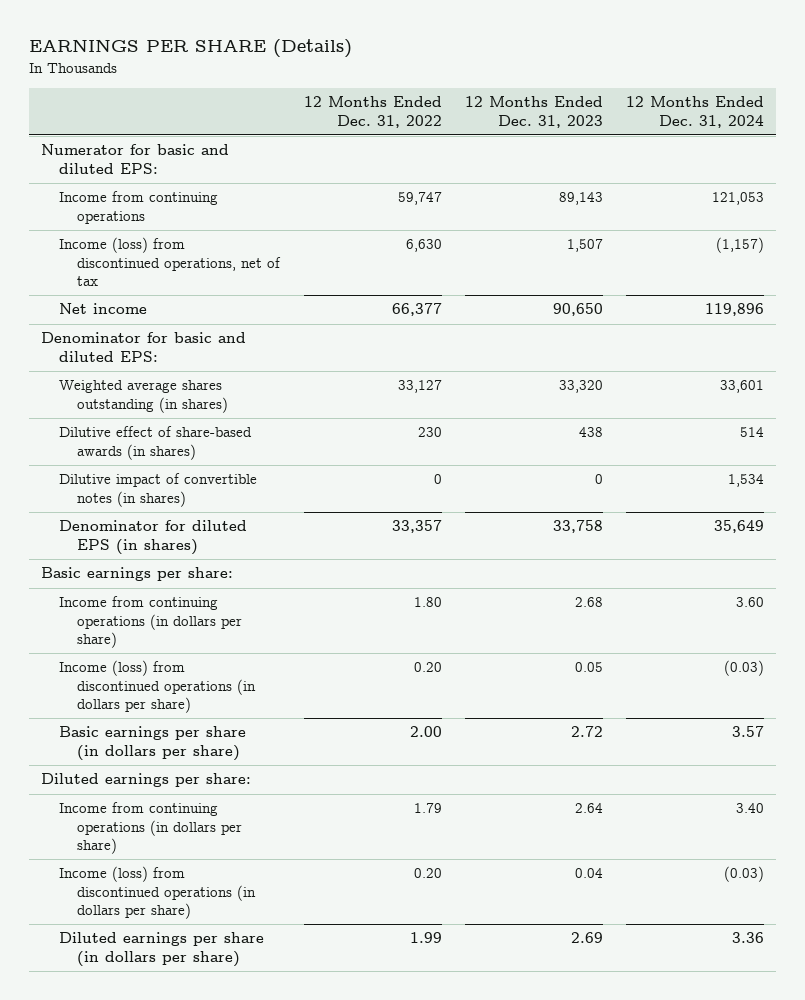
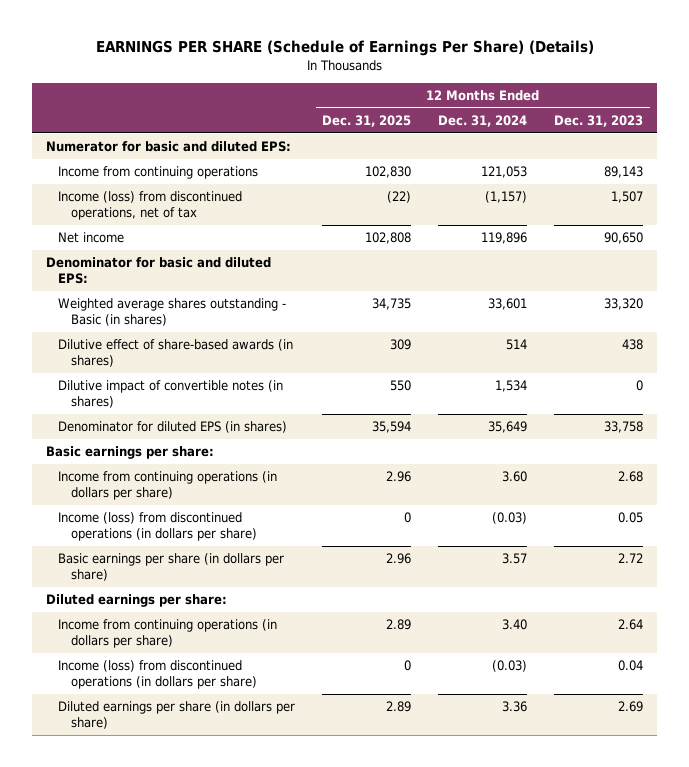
[28,39,352,59] EARNINGS PER SHARE (Details) -> [95,40,594,57] EARNINGS PER SHARE (Schedule of Earnings Per Share) (Details)
[303,96,442,128] 12 Months Ended Dec. 31, 2022 -> none
none -> [322,115,412,128] Dec. 31, 2025
[58,380,229,413] Weighted average shares outstanding (in shares) -> [58,298,287,327] Weighted average shares outstanding - Basic (in shares)

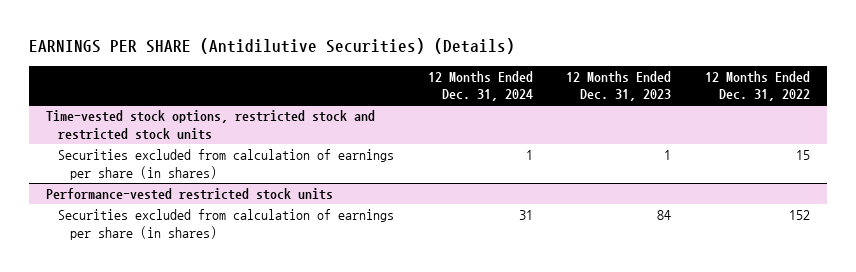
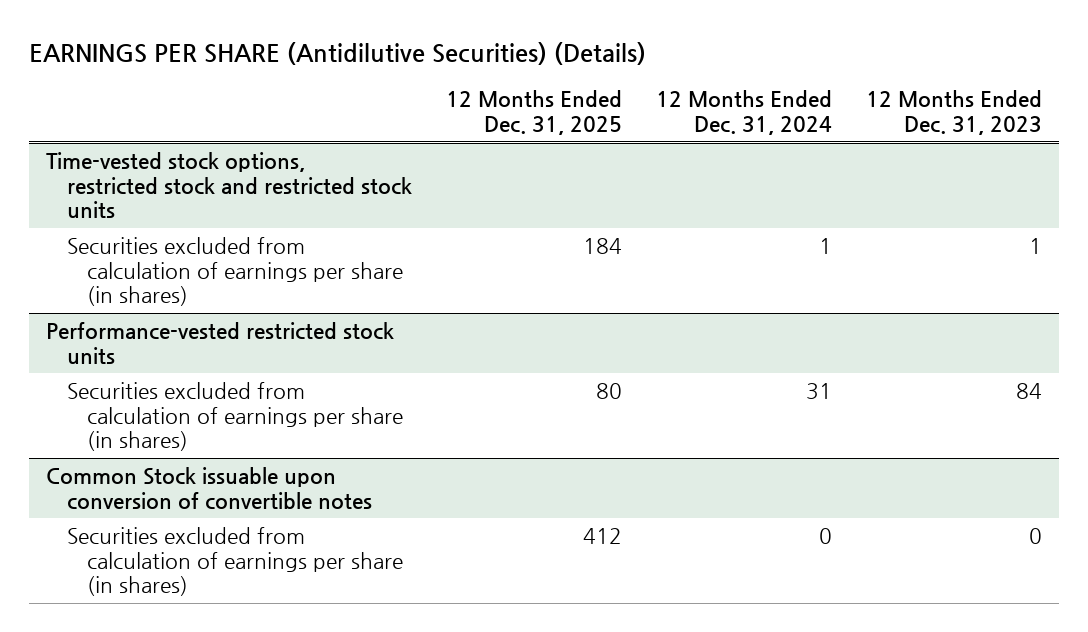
[705,70,811,102] 12 Months Ended Dec. 31, 2022 -> none
none -> [445,90,622,135] 12 Months Ended Dec. 31, 2025
none -> [46,467,372,510] Common Stock issuable upon conversion of convertible notes
none -> [66,527,404,597] Securities excluded from calculation of earnings per share (in shares)

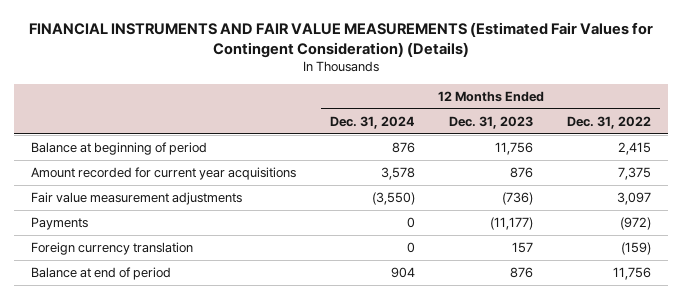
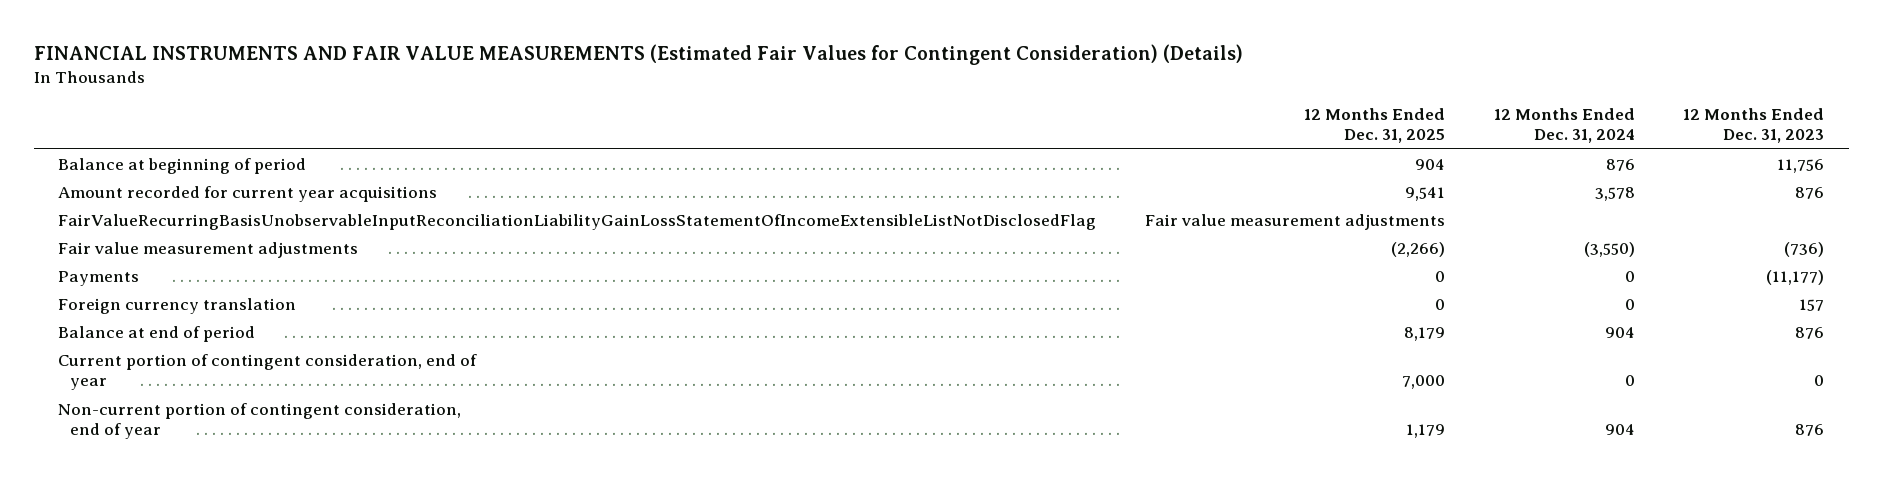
[567,115,652,129] Dec. 31, 2022 -> none
none -> [1303,107,1445,144] 12 Months Ended Dec. 31, 2025
none -> [58,213,1097,230] FairValueRecurringBasisUnobservableInputReconciliationLiabilityGainLossStatementOfIncomeExtensibleListNotDisclosedFlag
none -> [58,353,478,391] Current portion of contingent consideration, end of year
none -> [58,402,462,440] Non-current portion of contingent consideration, end of year

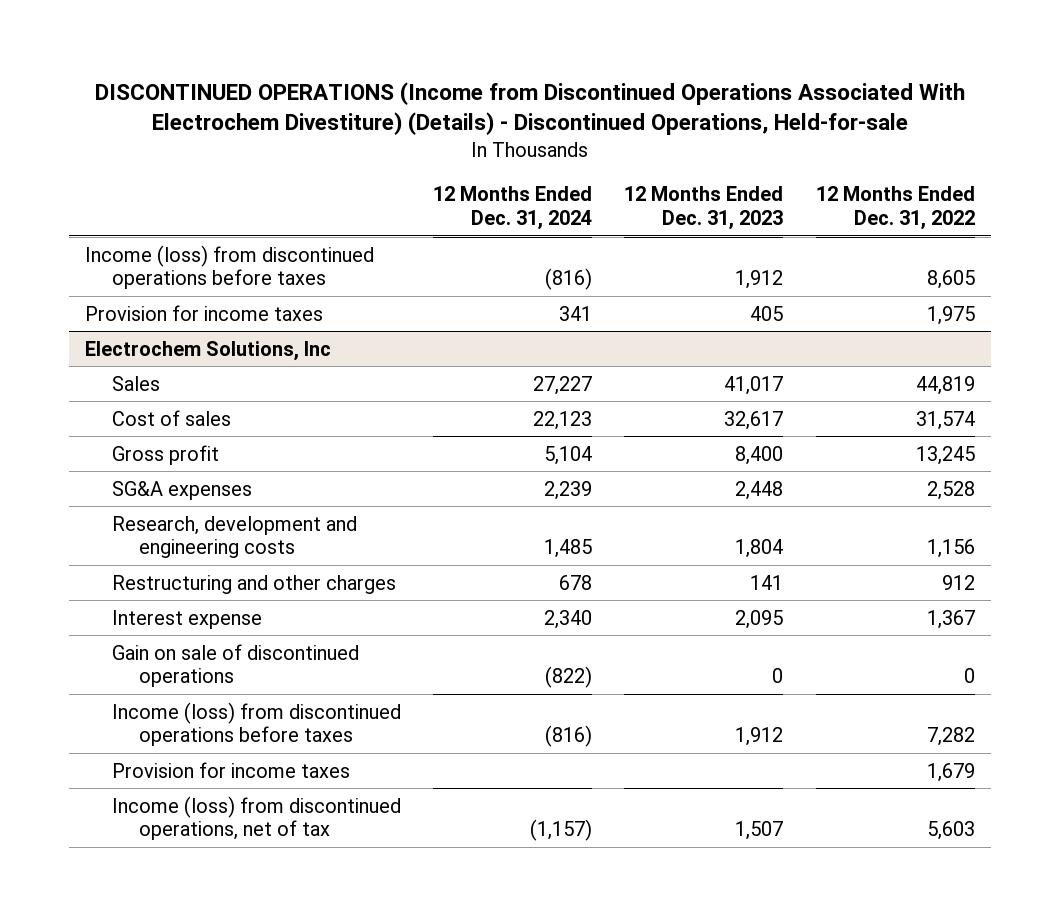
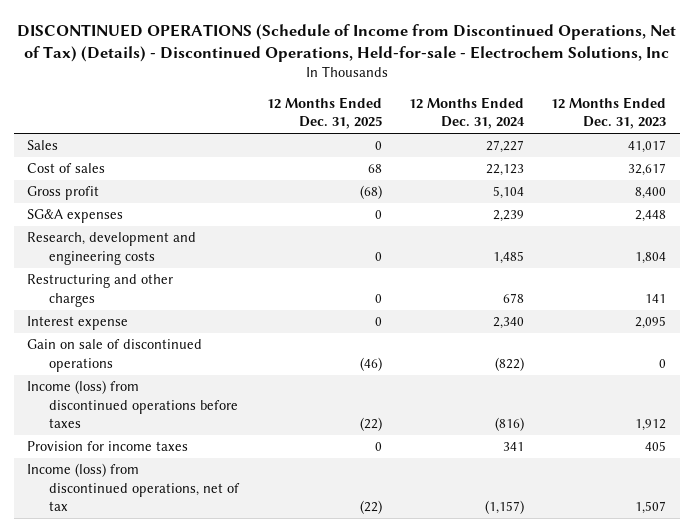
[94,81,965,136] DISCONTINUED OPERATIONS (Income from Discontinued Operations Associated With Electrochem Divestiture) (Details) - Discontinued Operations, Held-for-sale -> [16,23,676,62] DISCONTINUED OPERATIONS (Schedule of Income from Discontinued Operations, Net of Tax) (Details) - Discontinued Operations, Held-for-sale - Electrochem Solutions, Inc
[815,186,975,231] 12 Months Ended Dec. 31, 2022 -> none
none -> [266,96,382,130] 12 Months Ended Dec. 31, 2025
[85,244,375,290] Income (loss) from discontinued operations before taxes -> none
[85,340,332,361] Electrochem Solutions, Inc -> none
[111,761,350,778] Provision for income taxes -> none
[85,304,324,321] Provision for income taxes -> [27,441,189,452] Provision for income taxes

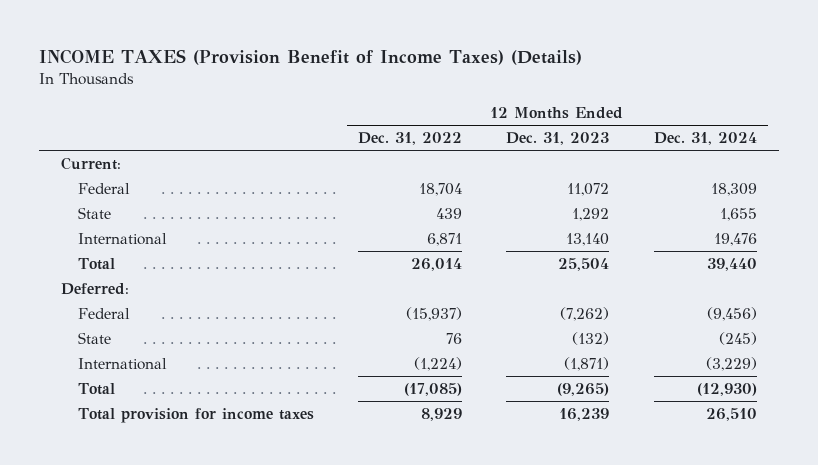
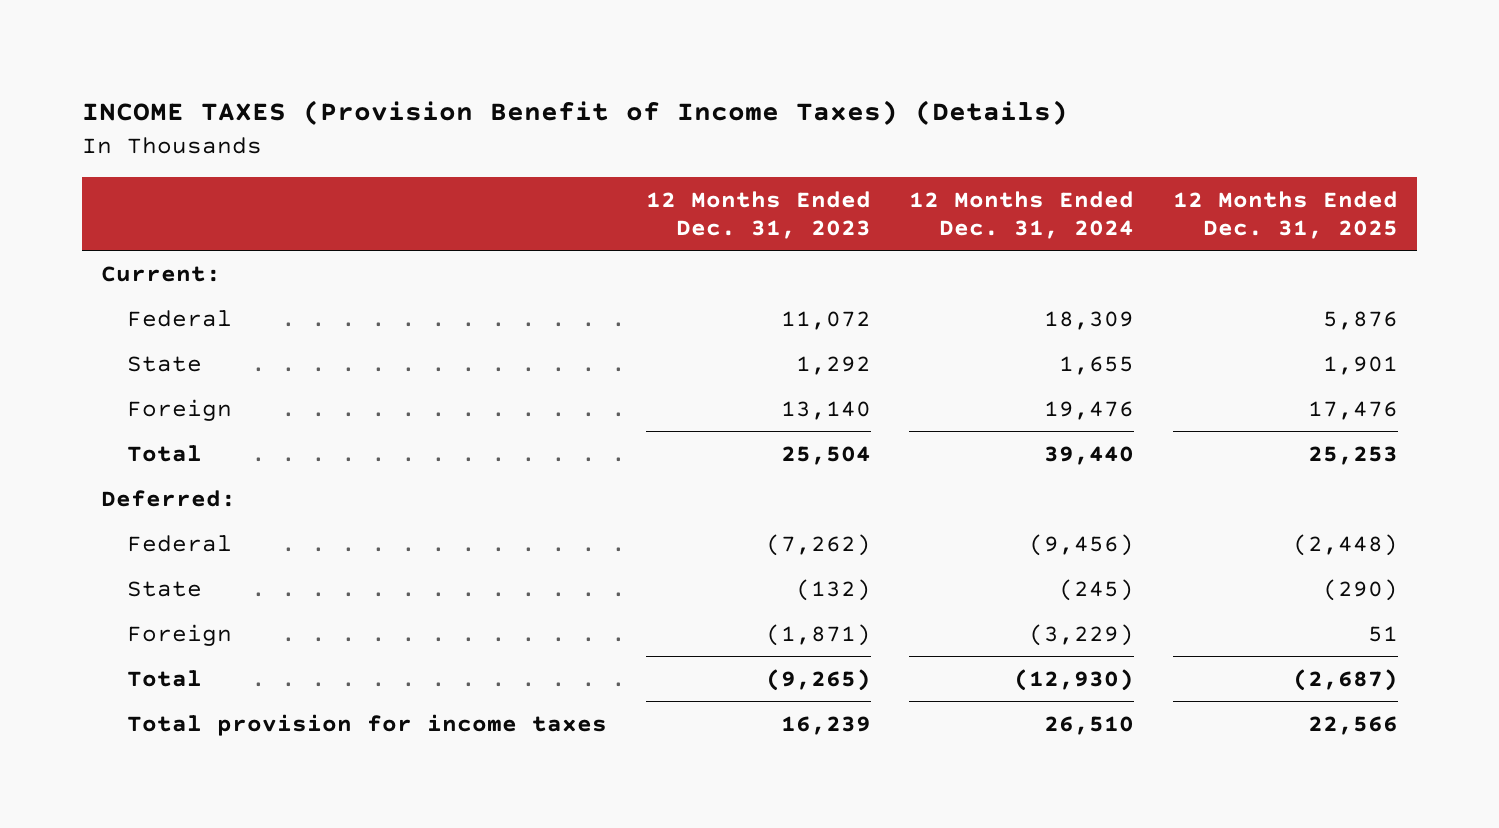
[358,132,463,146] Dec. 31, 2022 -> none
none -> [1172,190,1398,239] 12 Months Ended Dec. 31, 2025
[77,233,167,246] International -> [127,398,233,421] Foreign
[77,358,167,371] International -> [127,623,233,646] Foreign

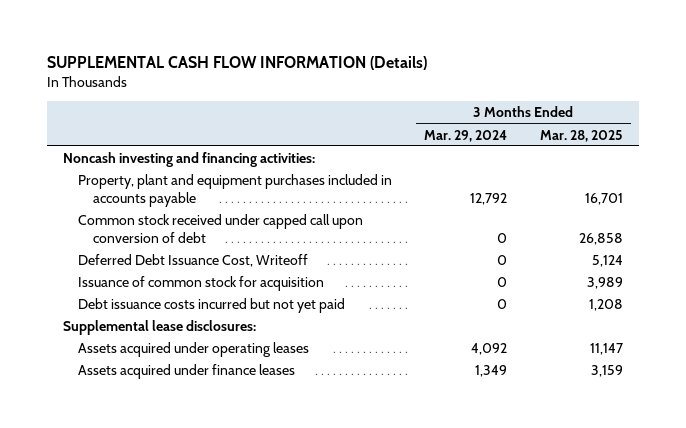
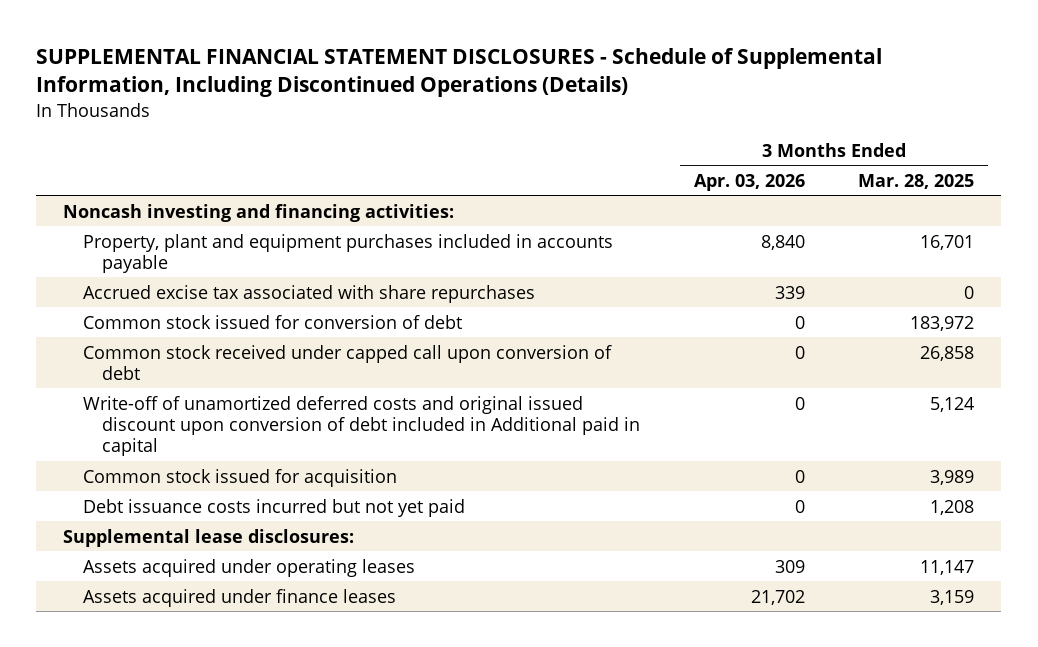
[46,56,427,71] SUPPLEMENTAL CASH FLOW INFORMATION (Details) -> [36,48,883,98] SUPPLEMENTAL FINANCIAL STATEMENT DISCLOSURES - Schedule of Supplemental Information, Including Discontinued Operations (Details)
[424,129,508,142] Mar. 29, 2024 -> none
none -> [693,173,805,191] Apr. 03, 2026
none -> [82,284,535,303] Accrued excise tax associated with share repurchases
none -> [82,314,462,329] Common stock issued for conversion of debt
[77,254,308,268] Deferred Debt Issuance Cost, Writeoff -> [82,395,640,457] Write-off of unamortized deferred costs and original issued discount upon conversion of debt included in Additional paid in capital
[77,276,324,292] Issuance of common stock for acquisition -> [82,468,397,487] Common stock issued for acquisition

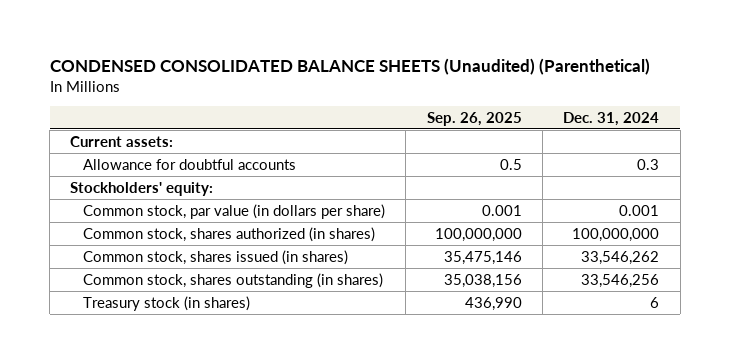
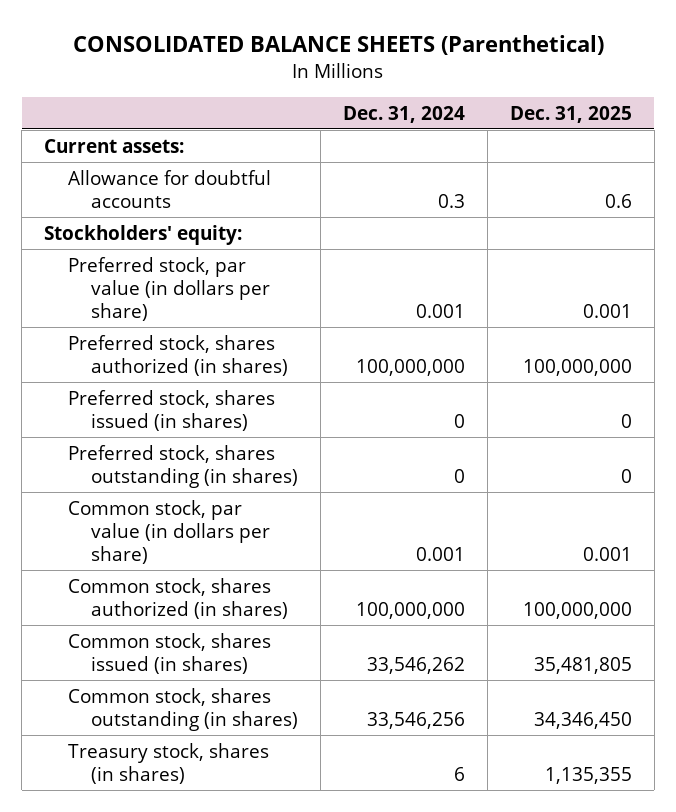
[49,58,650,76] CONDENSED CONSOLIDATED BALANCE SHEETS (Unaudited) (Parenthetical) -> [73,34,605,55] CONSOLIDATED BALANCE SHEETS (Parenthetical)
[426,111,522,126] Sep. 26, 2025 -> none
none -> [509,105,632,123] Dec. 31, 2025
none -> [67,256,271,321] Preferred stock, par value (in dollars per share)
none -> [67,334,289,376] Preferred stock, shares authorized (in shares)
none -> [67,389,275,431] Preferred stock, shares issued (in shares)
none -> [67,444,299,488] Preferred stock, shares outstanding (in shares)
[82,295,250,311] Treasury stock (in shares) -> [67,742,269,784] Treasury stock, shares (in shares)

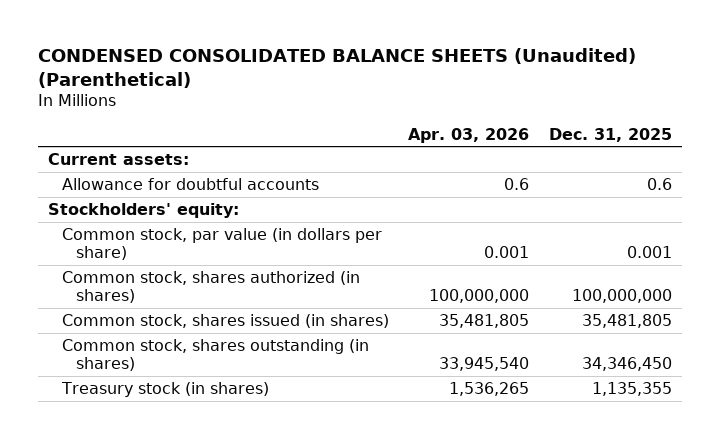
[73,34,605,55] CONSOLIDATED BALANCE SHEETS (Parenthetical) -> [37,47,636,88] CONDENSED CONSOLIDATED BALANCE SHEETS (Unaudited) (Parenthetical)
[343,105,466,123] Dec. 31, 2024 -> none
none -> [408,127,530,143] Apr. 03, 2026
[67,256,271,321] Preferred stock, par value (in dollars per share) -> none
[67,334,289,376] Preferred stock, shares authorized (in shares) -> none
[67,389,275,431] Preferred stock, shares issued (in shares) -> none
[67,444,299,488] Preferred stock, shares outstanding (in shares) -> none
[67,742,269,784] Treasury stock, shares (in shares) -> [60,381,269,397] Treasury stock (in shares)

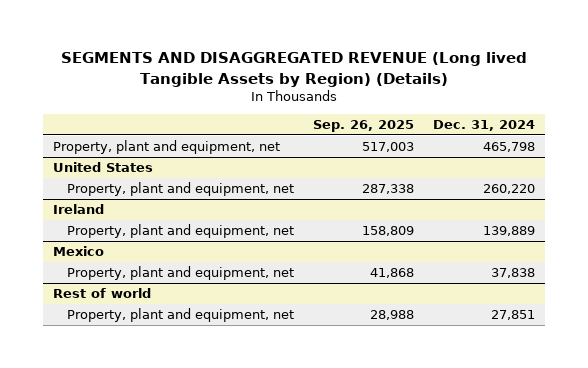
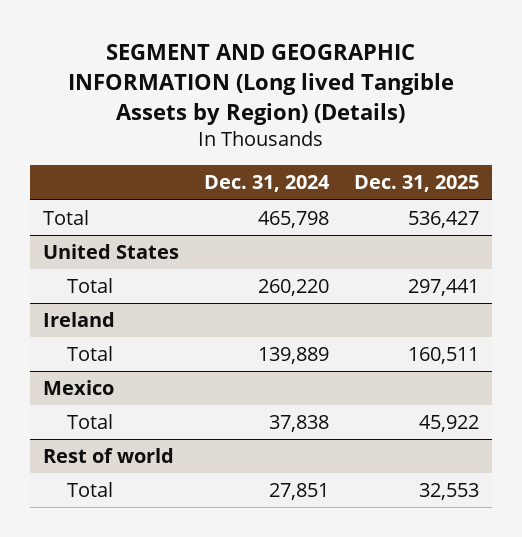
[61,52,528,87] SEGMENTS AND DISAGGREGATED REVENUE (Long lived Tangible Assets by Region) (Details) -> [67,43,454,125] SEGMENT AND GEOGRAPHIC INFORMATION (Long lived Tangible Assets by Region) (Details)
[313,120,415,133] Sep. 26, 2025 -> none
none -> [354,175,480,193] Dec. 31, 2025
[52,140,280,155] Property, plant and equipment, net -> [42,209,89,225] Total
[66,182,294,197] Property, plant and equipment, net -> [66,277,113,293] Total
[66,224,294,239] Property, plant and equipment, net -> [66,345,113,361] Total
[66,266,294,281] Property, plant and equipment, net -> [66,413,113,429] Total
[66,308,294,323] Property, plant and equipment, net -> [66,481,113,497] Total

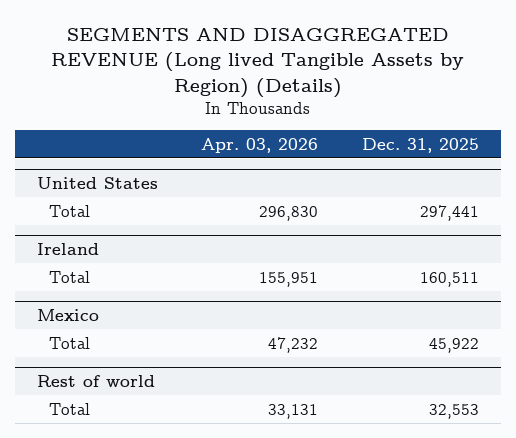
[67,43,454,125] SEGMENT AND GEOGRAPHIC INFORMATION (Long lived Tangible Assets by Region) (Details) -> [50,27,464,98] SEGMENTS AND DISAGGREGATED REVENUE (Long lived Tangible Assets by Region) (Details)
[203,175,330,193] Dec. 31, 2024 -> none
none -> [201,137,319,153] Apr. 03, 2026
[42,209,89,225] Total -> none

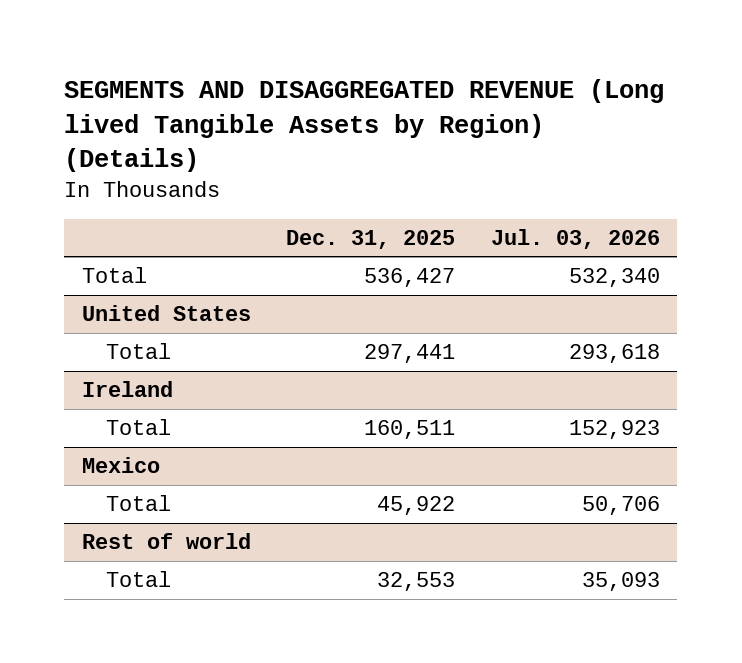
[201,137,319,153] Apr. 03, 2026 -> none
none -> [490,228,660,249] Jul. 03, 2026
none -> [81,267,147,284] Total

